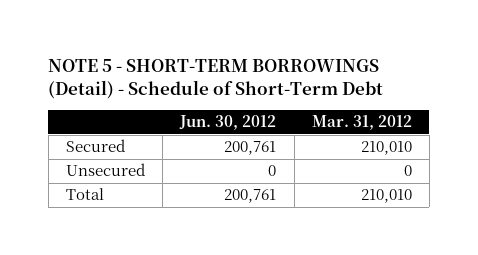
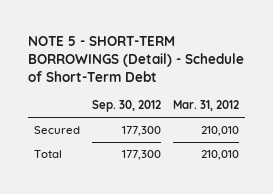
[179,115,277,131] Jun. 30, 2012 -> none
none -> [92,100,162,113] Sep. 30, 2012
[66,163,147,177] Unsecured -> none

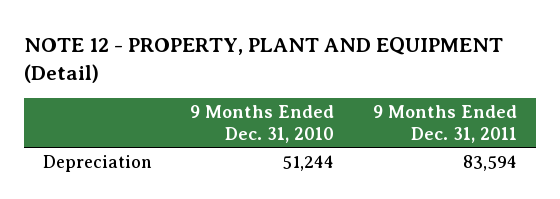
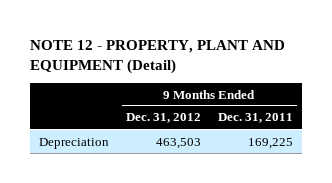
[190,104,335,144] 9 Months Ended Dec. 31, 2010 -> none
none -> [125,113,201,124] Dec. 31, 2012
[462,154,517,171] 83,594 -> [247,137,293,149] 169,225

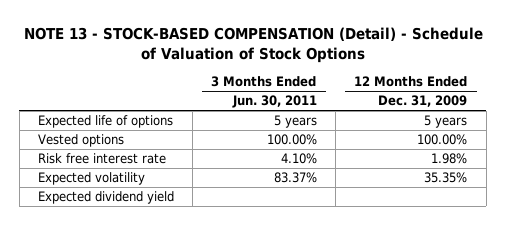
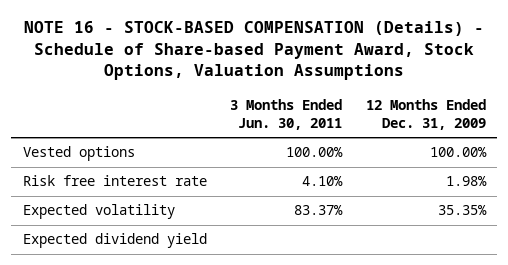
[23,27,483,64] NOTE 13 - STOCK-BASED COMPENSATION (Detail) - Schedule of Valuation of Stock Options -> [24,20,485,81] NOTE 16 - STOCK-BASED COMPENSATION (Details) - Schedule of Share-based Payment Award, Stock Options, Valuation Assumptions
[38,115,174,129] Expected life of options -> none

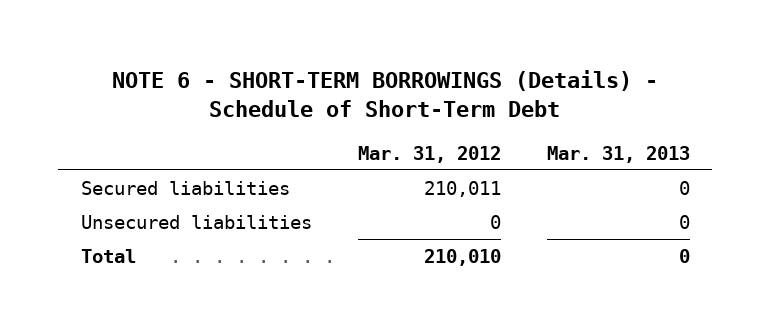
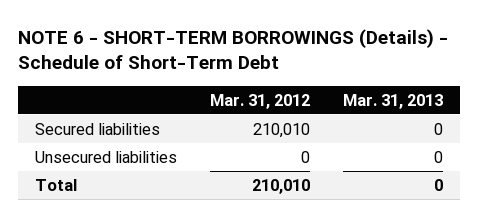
[423,180,501,197] 210,011 -> [253,122,311,138] 210,010

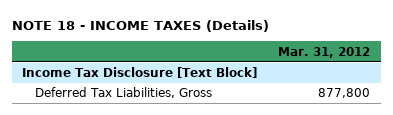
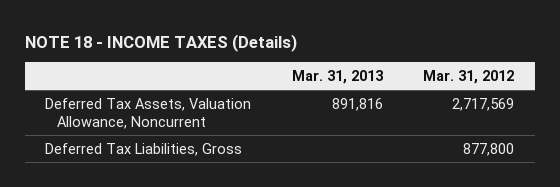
none -> [291,69,384,84] Mar. 31, 2013
[22,67,258,79] Income Tax Disclosure [Text Block] -> none
none -> [45,97,252,130] Deferred Tax Assets, Valuation Allowance, Noncurrent

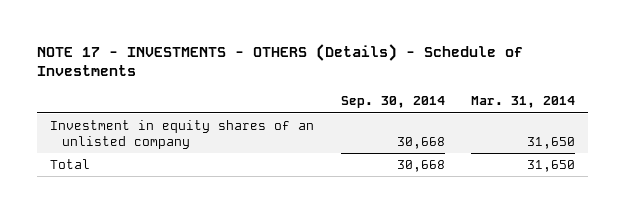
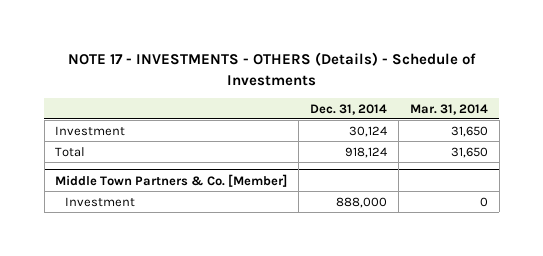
[340,96,445,109] Sep. 30, 2014 -> none
none -> [310,103,388,115] Dec. 31, 2014
[50,120,315,149] Investment in equity shares of an unlisted company -> [55,125,126,136] Investment
none -> [55,173,288,187] Middle Town Partners & Co. [Member]
none -> [65,196,136,207] Investment

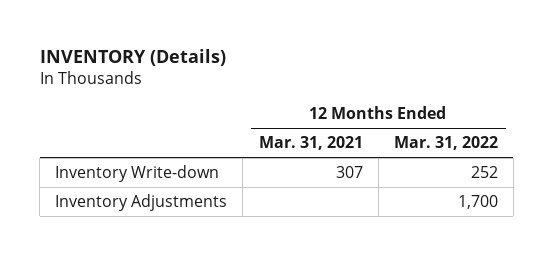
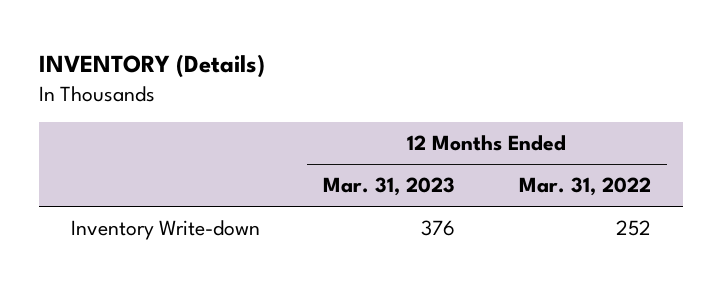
[258,136,363,151] Mar. 31, 2021 -> none
none -> [323,177,456,197] Mar. 31, 2023
[55,193,228,211] Inventory Adjustments -> none

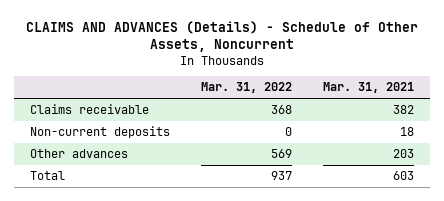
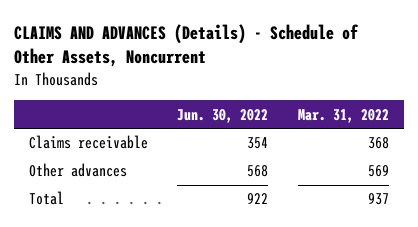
[323,82,415,94] Mar. 31, 2021 -> none
none -> [177,108,269,123] Jun. 30, 2022
[29,126,170,139] Non-current deposits -> none

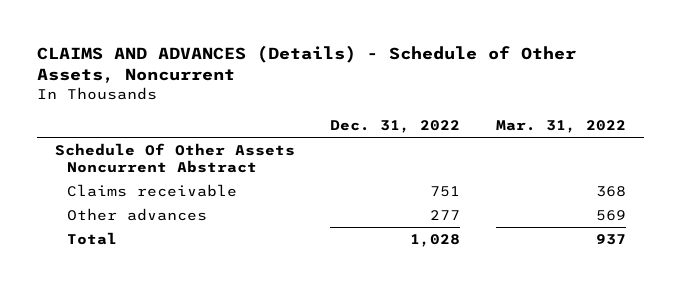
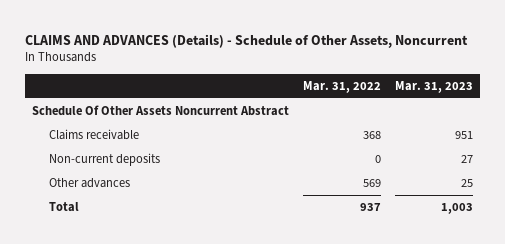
[330,119,461,133] Dec. 31, 2022 -> none
none -> [394,80,473,93] Mar. 31, 2023
none -> [48,153,160,167] Non-current deposits

